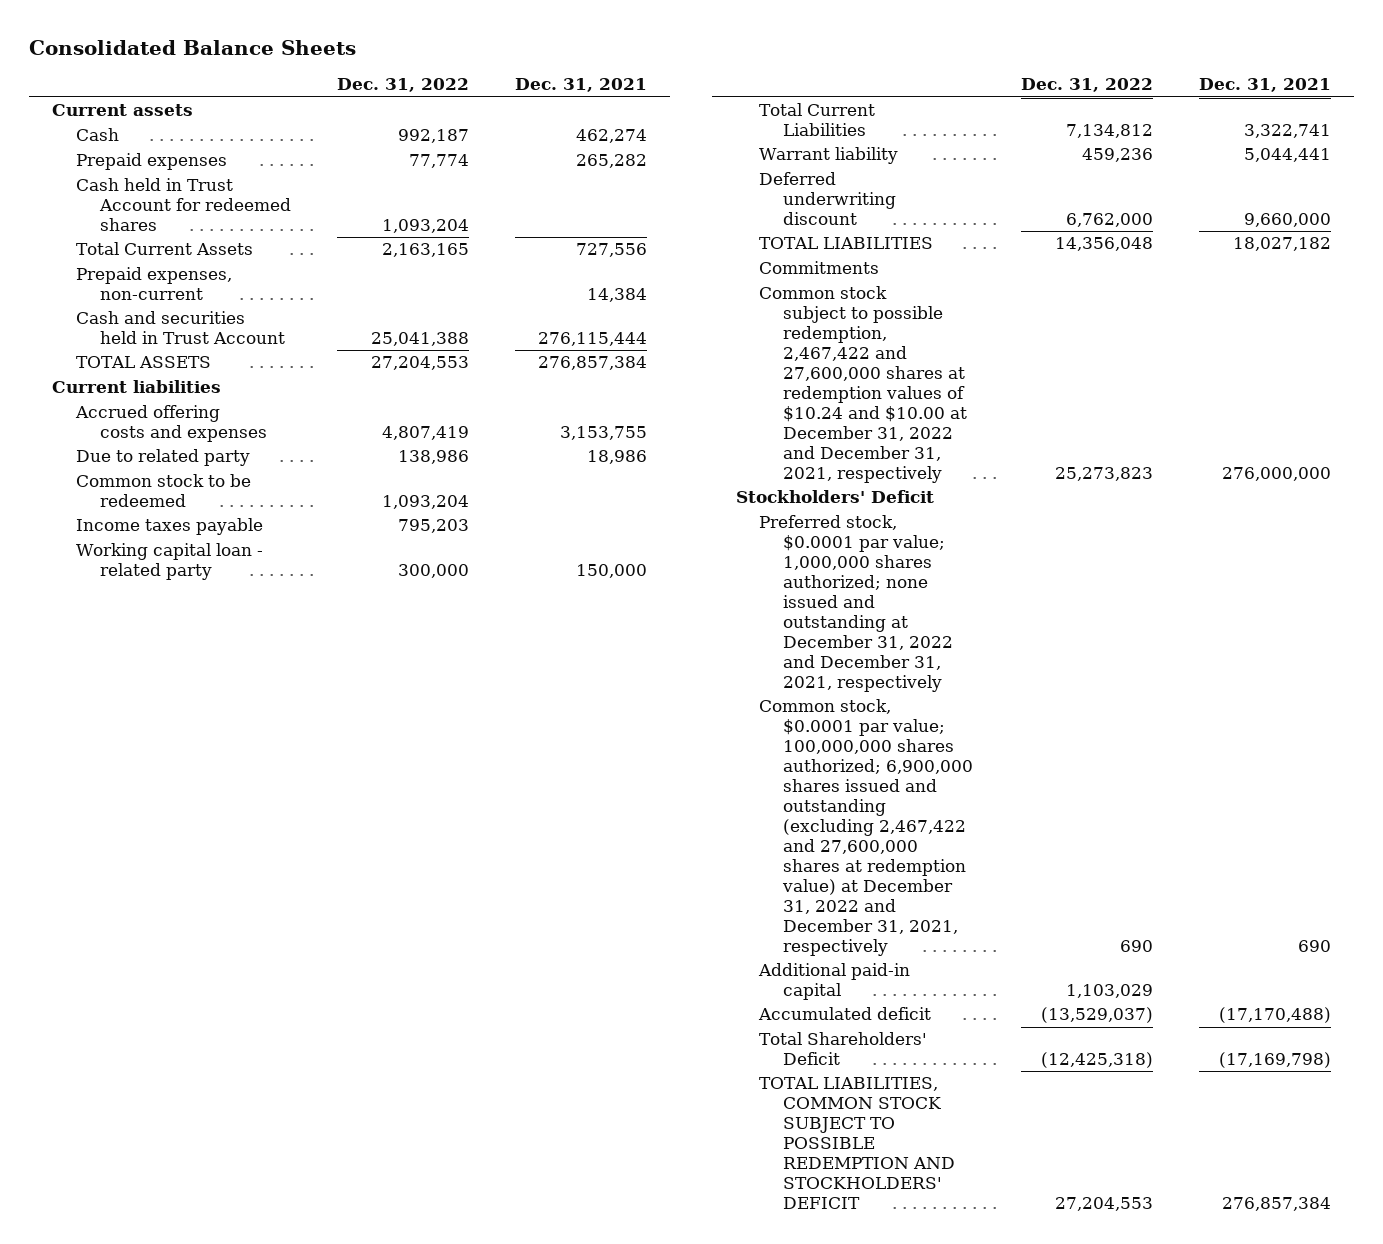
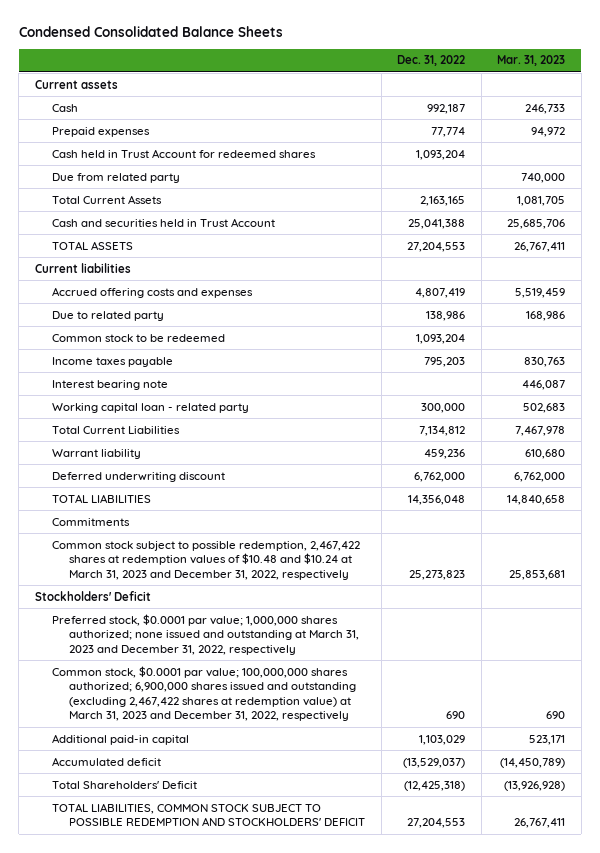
[29,40,357,56] Consolidated Balance Sheets -> [18,25,283,37] Condensed Consolidated Balance Sheets
[515,78,648,93] Dec. 31, 2021 -> none
none -> [497,55,566,67] Mar. 31, 2023
none -> [52,172,181,183] Due from related party
[76,267,233,301] Prepaid expenses, non-current -> none
none -> [52,379,169,390] Interest bearing note
[759,286,968,483] Common stock subject to possible redemption, 2,467,422 and 27,600,000 shares at redemption values of $10.24 and $10.00 at December 31, 2022 and December 31, 2021, respectively -> [52,540,361,580] Common stock subject to possible redemption, 2,467,422 shares at redemption values of $10.48 and $10.24 at March 31, 2023 and December 31, 2022, respectively
[759,515,954,692] Preferred stock, $0.0001 par value; 1,000,000 shares authorized; none issued and outstanding at December 31, 2022 and December 31, 2021, respectively -> [52,613,360,655] Preferred stock, $0.0001 par value; 1,000,000 shares authorized; none issued and outstanding at March 31, 2023 and December 31, 2022, respectively
[759,699,974,956] Common stock, $0.0001 par value; 100,000,000 shares authorized; 6,900,000 shares issued and outstanding (excluding 2,467,422 and 27,600,000 shares at redemption value) at December 31, 2022 and December 31, 2021, respectively -> [52,665,357,722] Common stock, $0.0001 par value; 100,000,000 shares authorized; 6,900,000 shares issued and outstanding (excluding 2,467,422 shares at redemption value) at March 31, 2023 and December 31, 2022, respectively

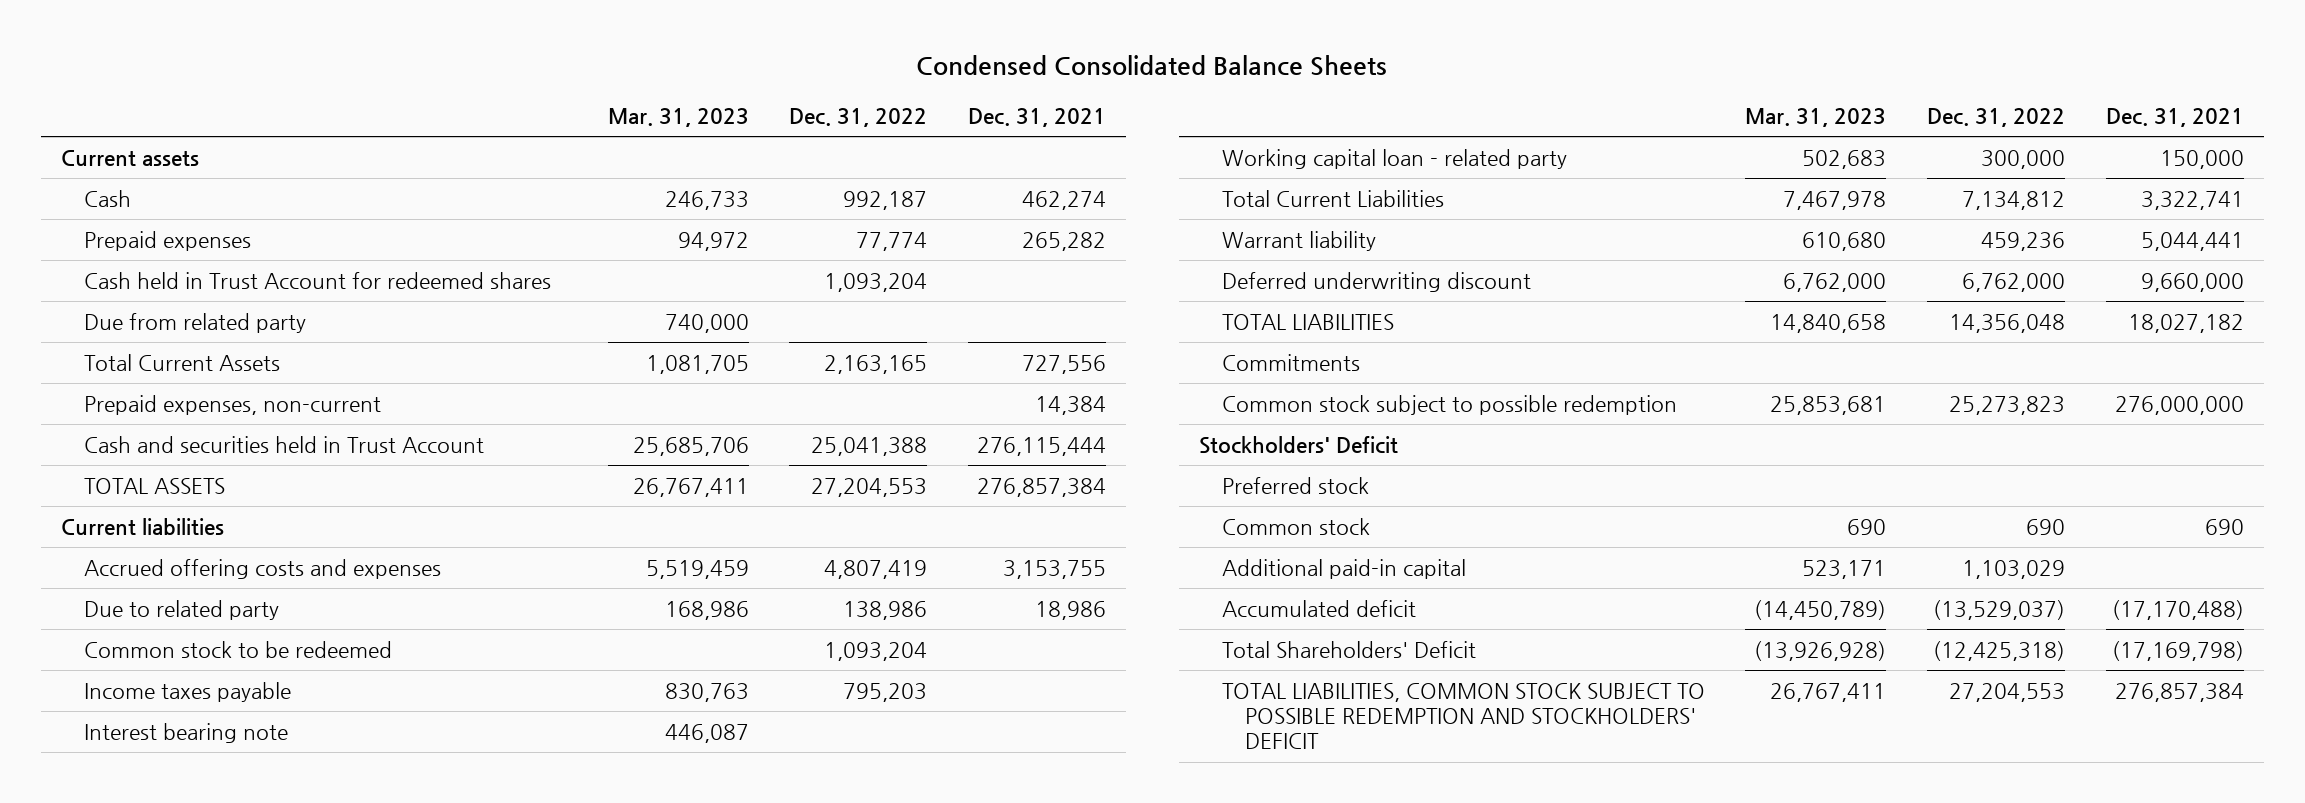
none -> [967,107,1106,127] Dec. 31, 2021
none -> [83,395,381,416] Prepaid expenses, non-current
[52,540,361,580] Common stock subject to possible redemption, 2,467,422 shares at redemption values of $10.48 and $10.24 at March 31, 2023 and December 31, 2022, respectively -> [1221,395,1677,416] Common stock subject to possible redemption
[52,613,360,655] Preferred stock, $0.0001 par value; 1,000,000 shares authorized; none issued and outstanding at March 31, 2023 and December 31, 2022, respectively -> [1221,477,1369,495] Preferred stock
[52,665,357,722] Common stock, $0.0001 par value; 100,000,000 shares authorized; 6,900,000 shares issued and outstanding (excluding 2,467,422 shares at redemption value) at March 31, 2023 and December 31, 2022, respectively -> [1221,518,1370,536] Common stock

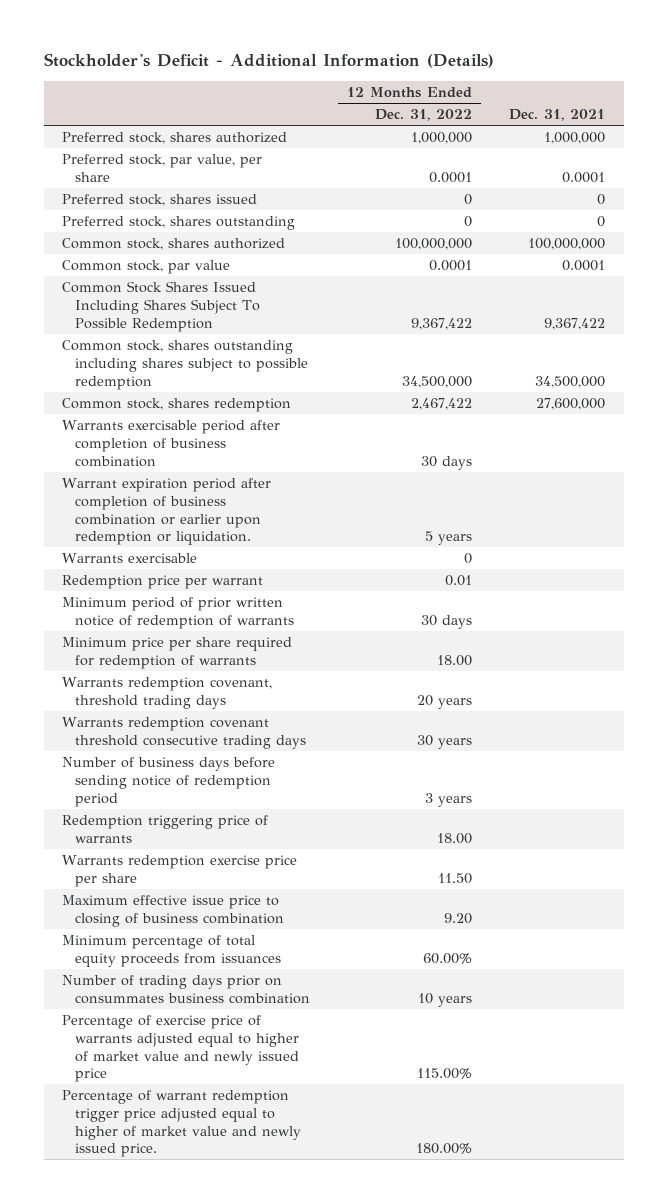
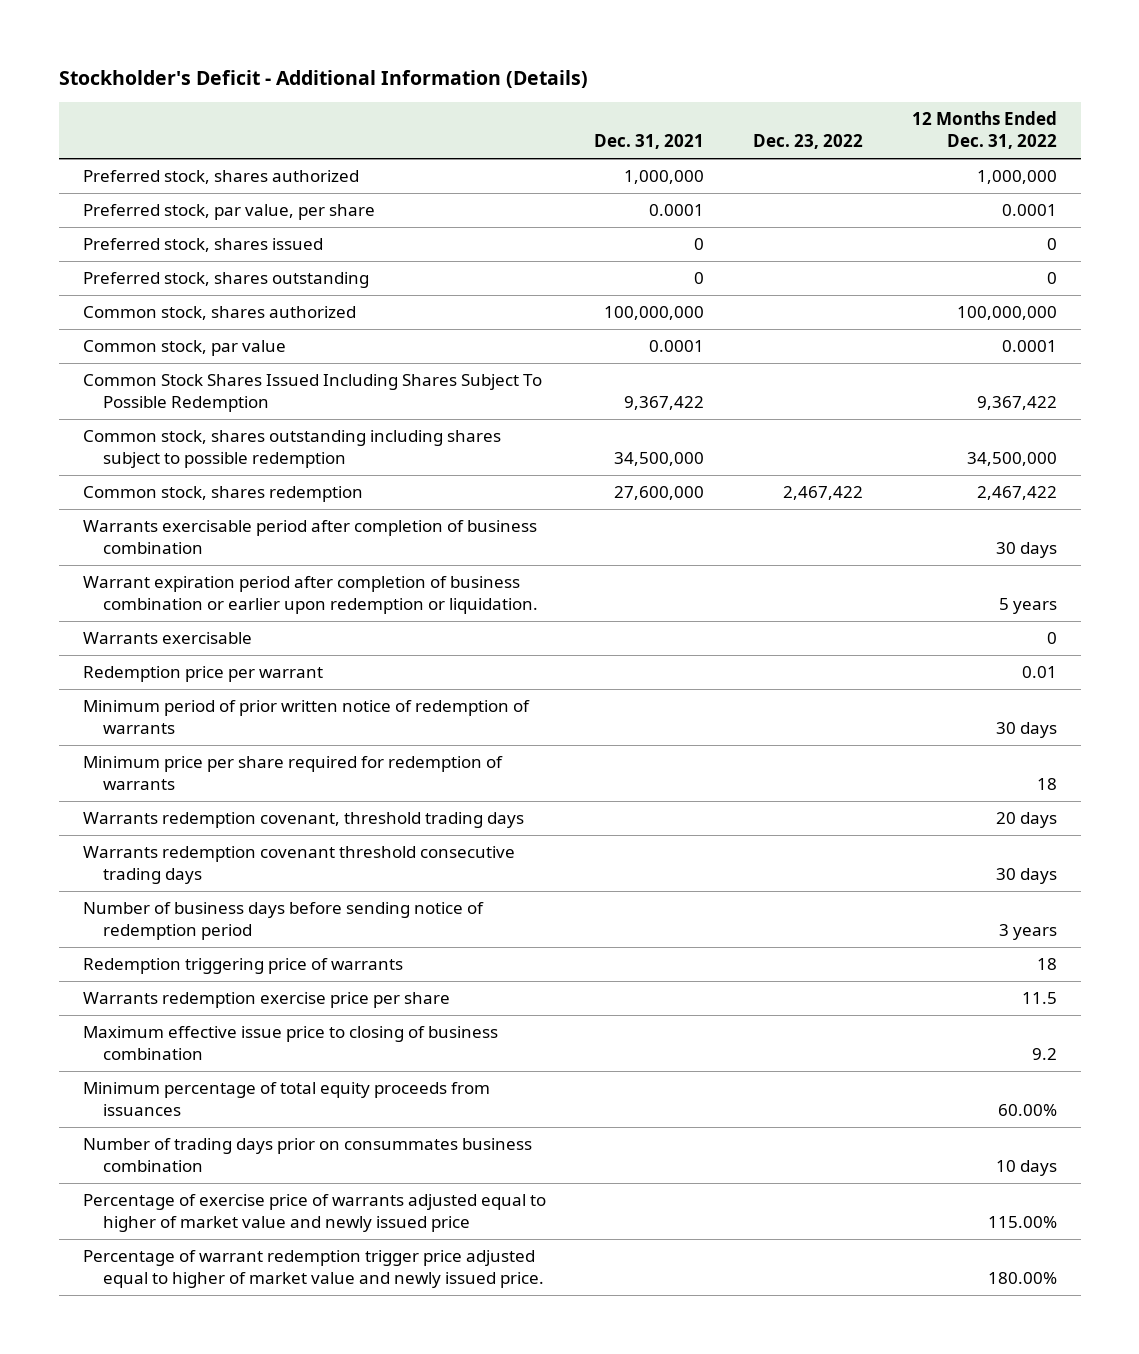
none -> [753,134,864,150] Dec. 23, 2022
[437,654,473,666] 18.00 -> [1036,778,1057,791] 18
[417,694,473,709] 20 years -> [995,812,1057,829] 20 days
[417,734,473,749] 30 years -> [995,868,1057,885] 30 days
[437,832,473,844] 18.00 -> [1036,958,1057,971] 18
[438,872,473,884] 11.50 -> [1021,992,1057,1005] 11.5
[444,912,473,924] 9.20 -> [1031,1048,1057,1061] 9.2
[418,992,473,1007] 10 years -> [995,1160,1057,1177] 10 days

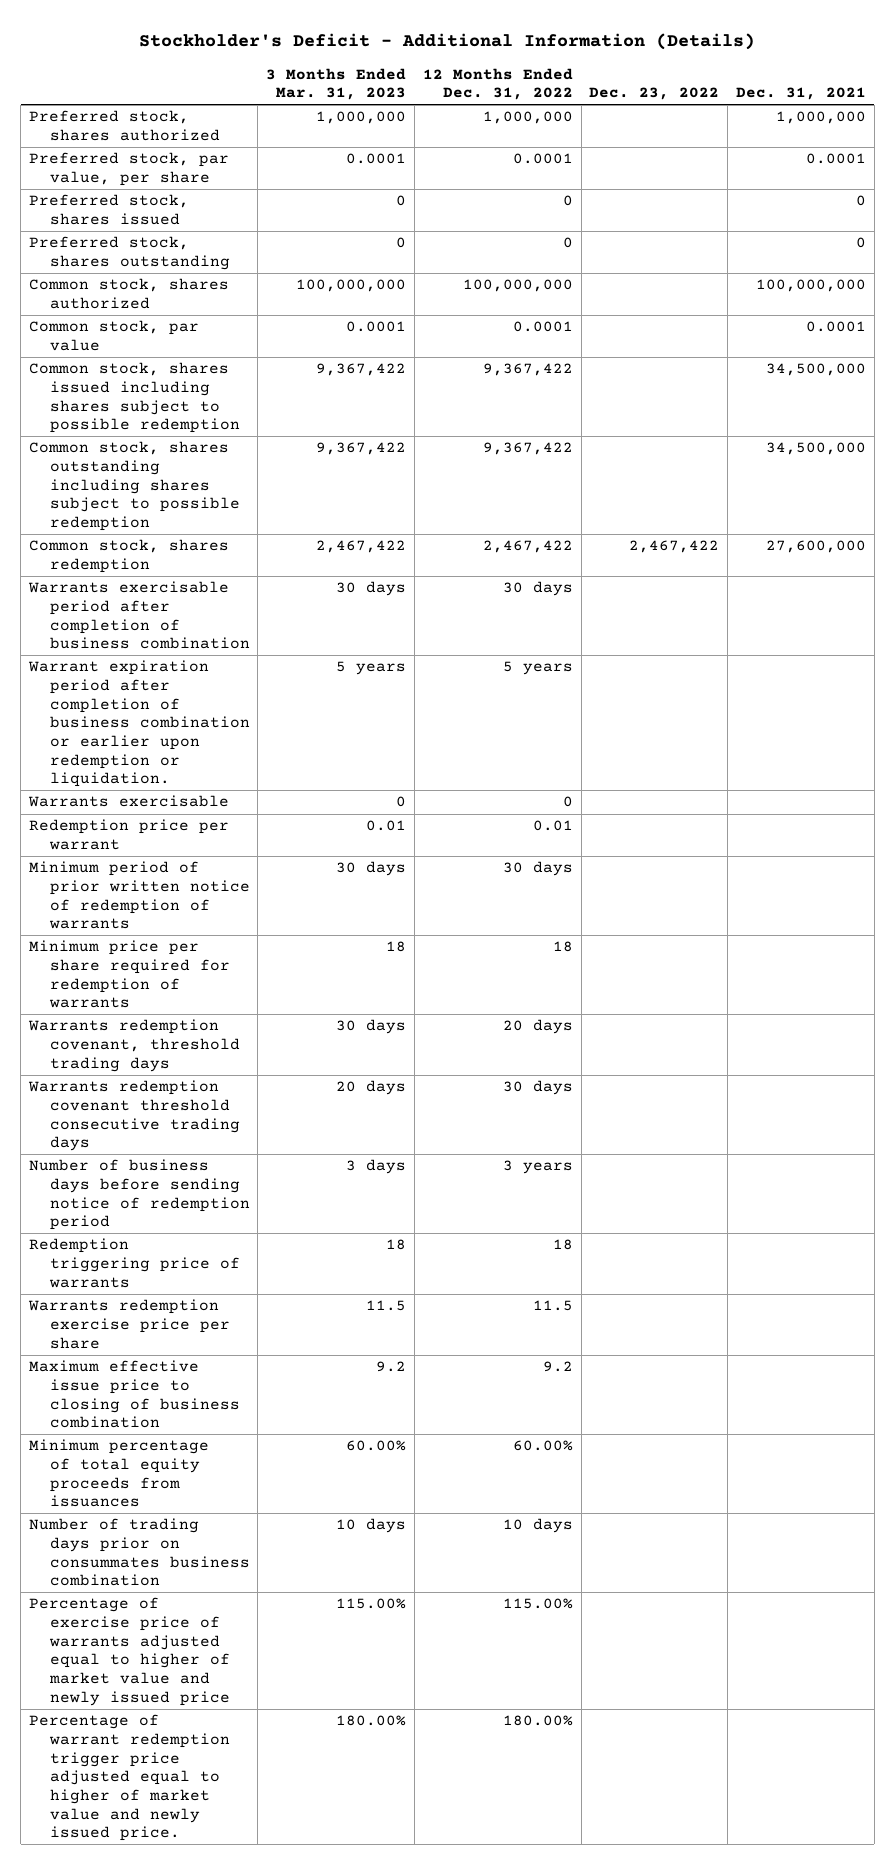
none -> [266,67,407,101] 3 Months Ended Mar. 31, 2023
[82,374,542,413] Common Stock Shares Issued Including Shares Subject To Possible Redemption -> [28,362,240,434] Common stock, shares issued including shares subject to possible redemption
[624,396,705,411] 9,367,422 -> [766,363,867,377] 34,500,000
[966,452,1057,467] 34,500,000 -> [482,442,573,456] 9,367,422

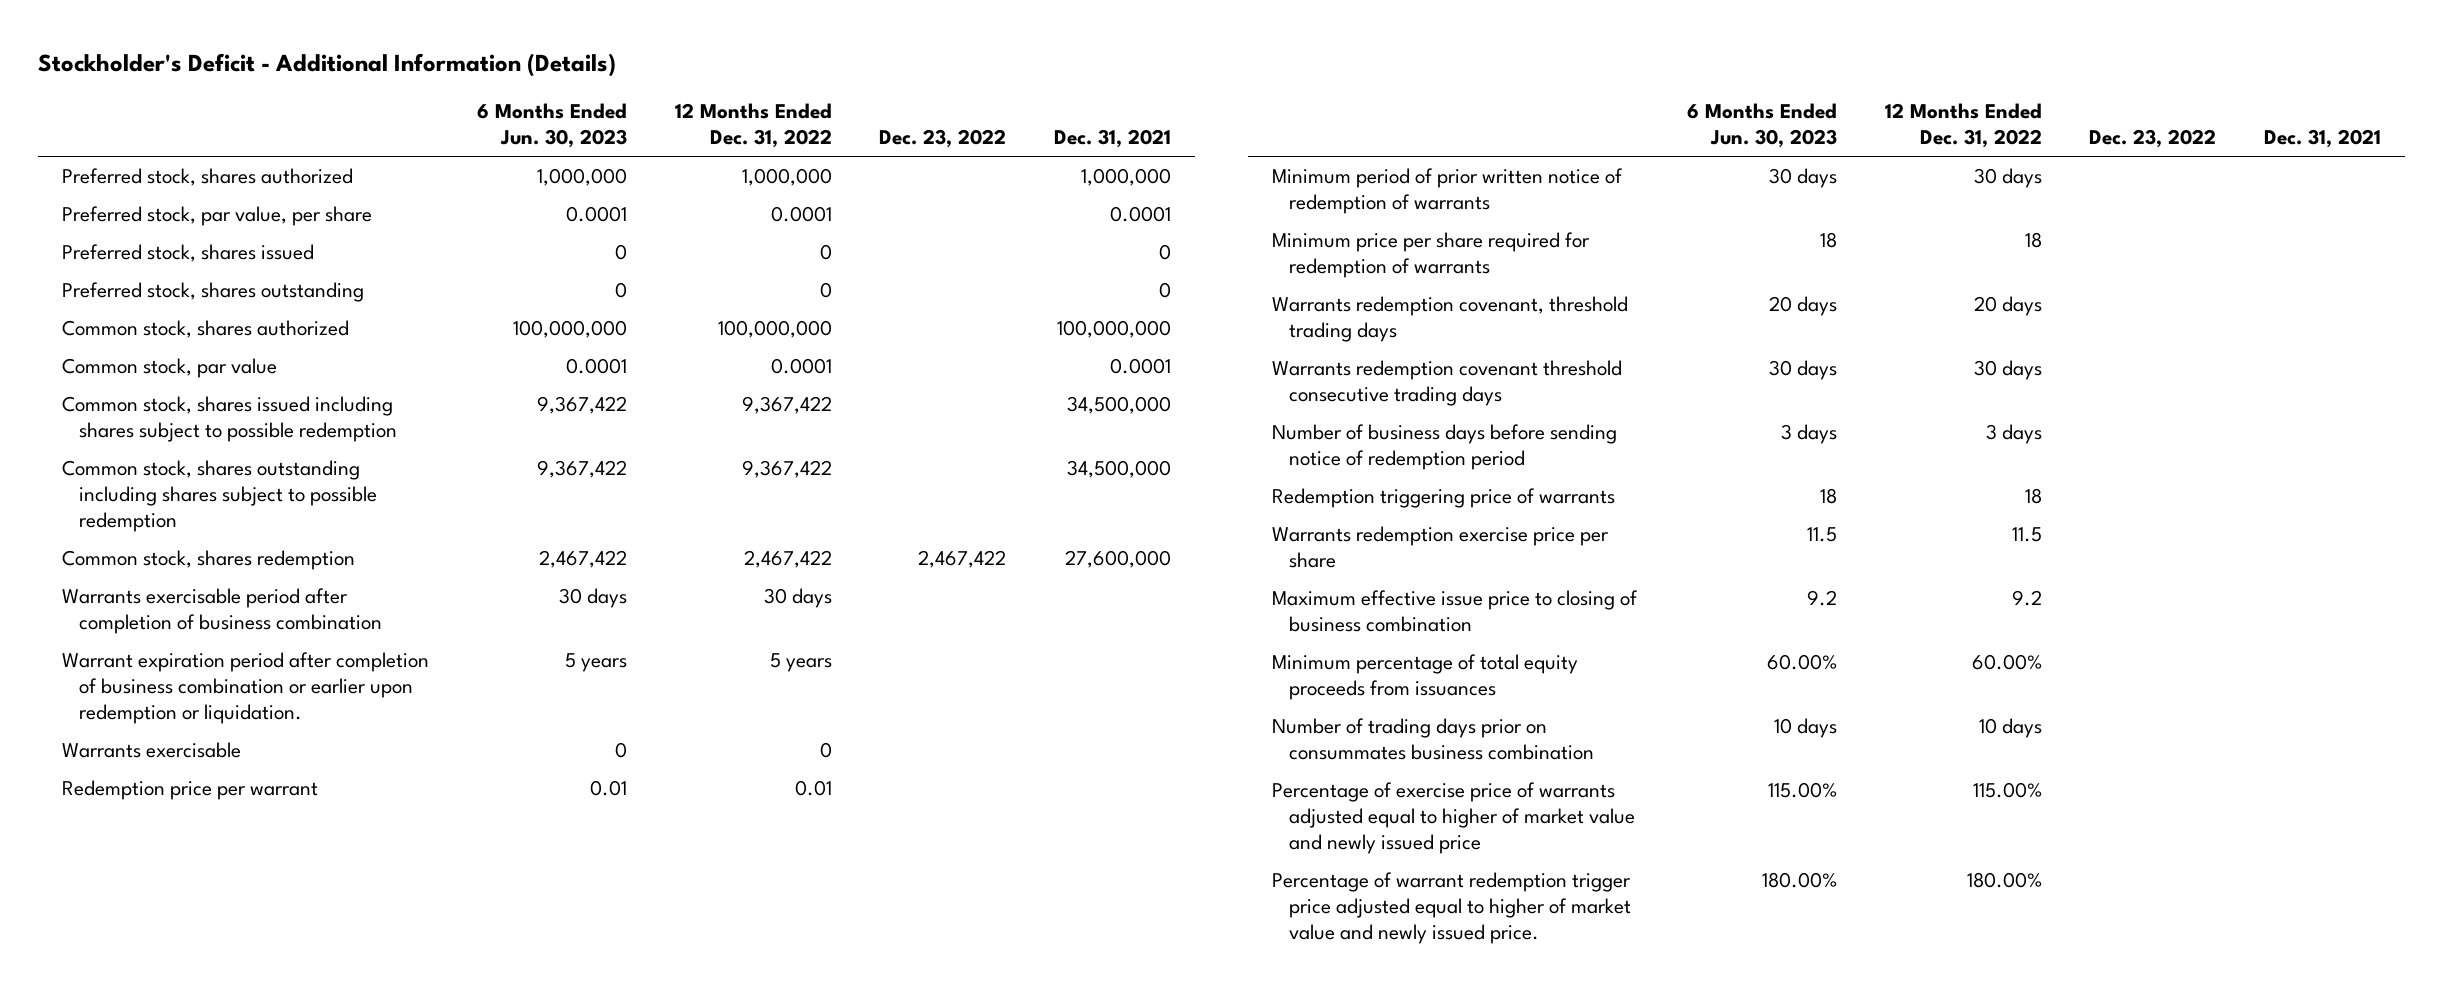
[266,67,407,101] 3 Months Ended Mar. 31, 2023 -> none
none -> [476,103,627,149] 6 Months Ended Jun. 30, 2023
[502,1160,573,1175] 3 years -> [1985,423,2042,444] 3 days

